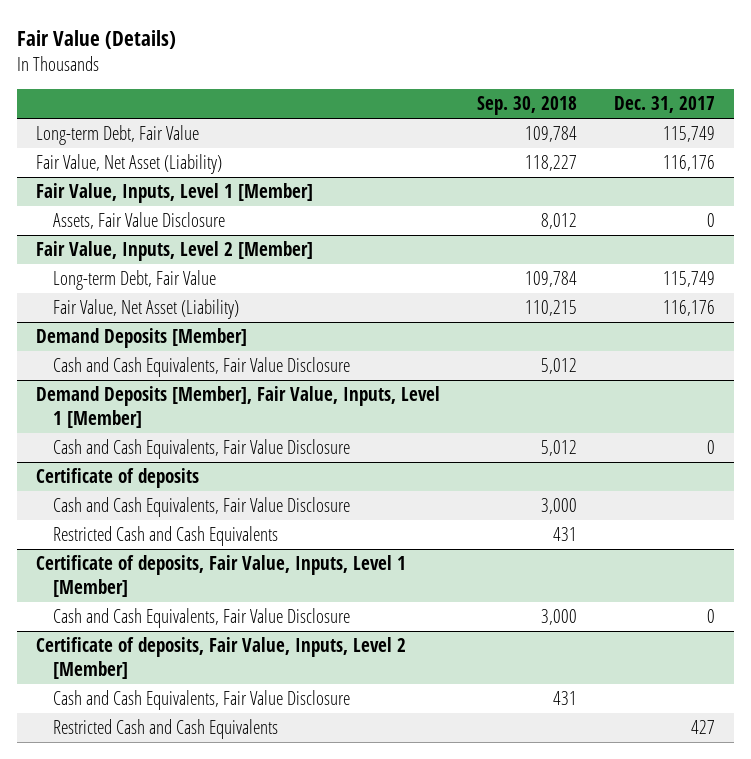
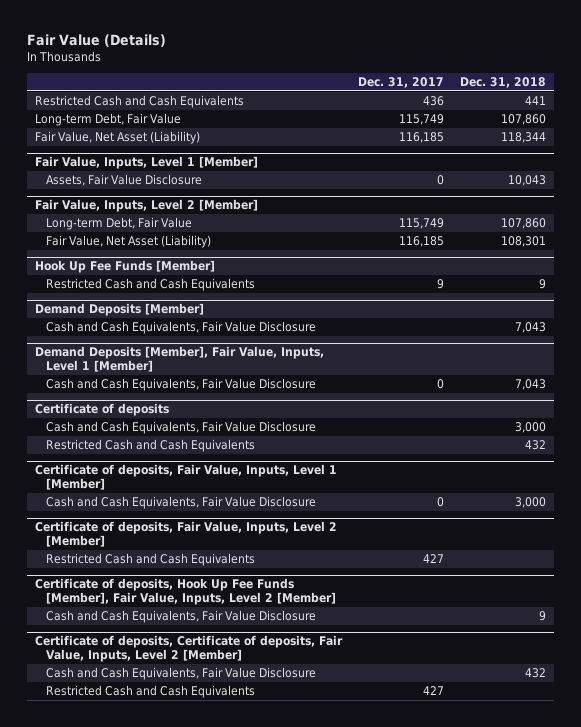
[476,96,577,116] Sep. 30, 2018 -> none
none -> [460,77,547,89] Dec. 31, 2018
none -> [35,95,245,109] Restricted Cash and Cash Equivalents
[663,155,716,172] 116,176 -> [399,132,445,144] 116,185
[663,300,716,317] 116,176 -> [399,236,445,248] 116,185
none -> [35,260,216,274] Hook Up Fee Funds [Member]
none -> [45,278,255,292] Restricted Cash and Cash Equivalents
none -> [45,553,255,567] Restricted Cash and Cash Equivalents
none -> [35,578,336,606] Certificate of deposits, Hook Up Fee Funds [Member], Fair Value, Inputs, Level 2 [Member]
none -> [35,635,344,663] Certificate of deposits, Certificate of deposits, Fair Value, Inputs, Level 2 [Member]
none -> [45,667,316,681] Cash and Cash Equivalents, Fair Value Disclosure

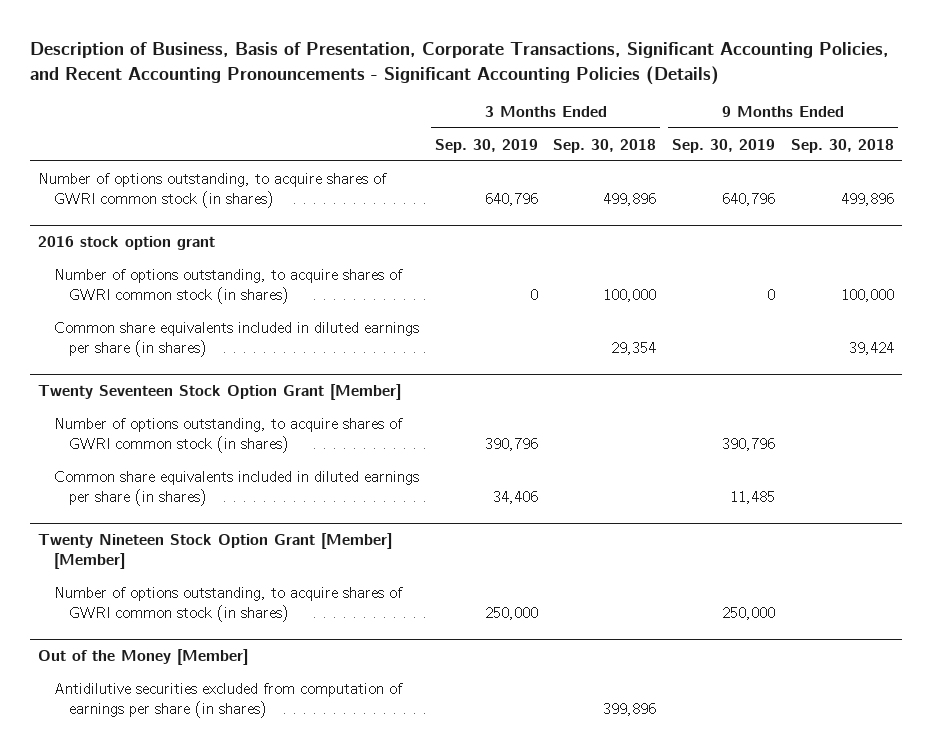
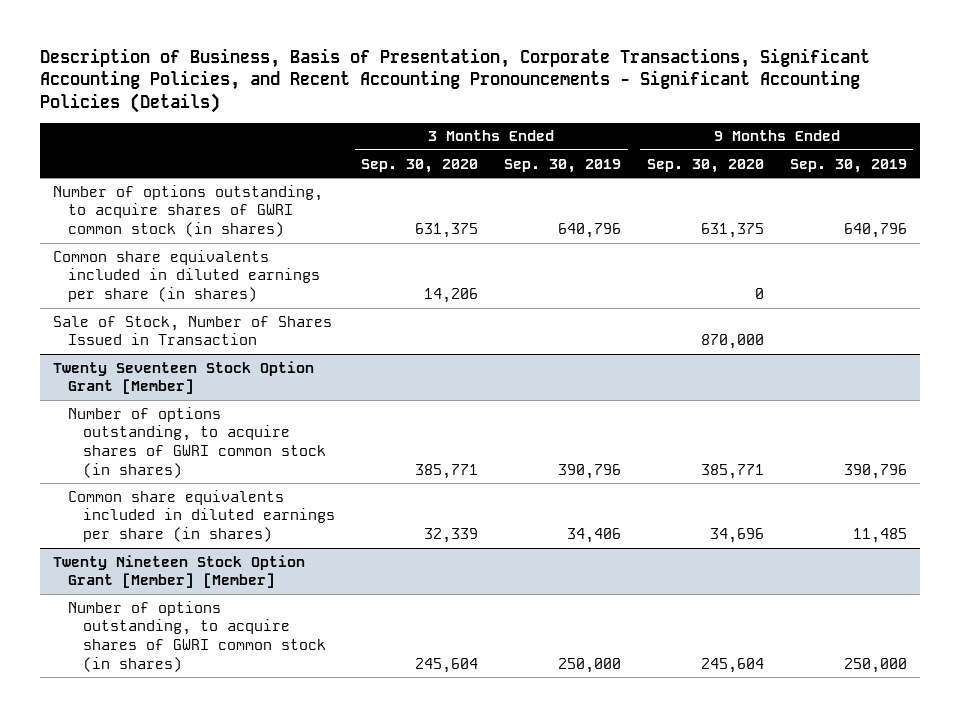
[553,138,657,153] Sep. 30, 2018 -> none
[791,138,895,153] Sep. 30, 2018 -> none
none -> [361,158,479,173] Sep. 30, 2020
none -> [646,158,764,173] Sep. 30, 2020
[38,235,216,250] 2016 stock option grant -> none
[53,268,403,304] Number of options outstanding, to acquire shares of GWRI common stock (in shares) -> none
none -> [53,315,333,346] Sale of Stock, Number of Shares Issued in Transaction
[38,648,249,665] Out of the Money [Member] -> none
[53,682,403,718] Antidilutive securities excluded from computation of earnings per share (in shares) -> none

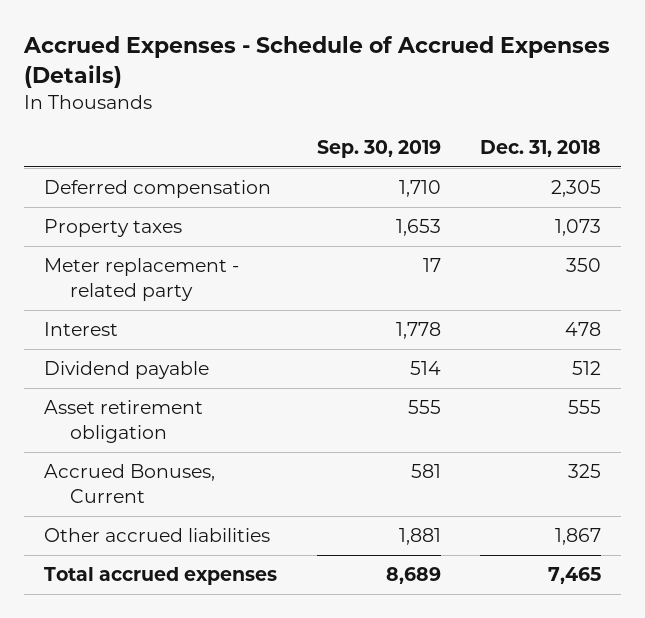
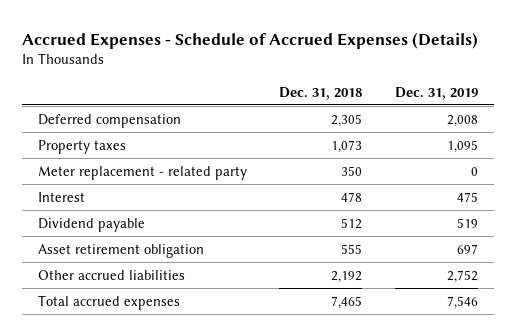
[316,140,441,159] Sep. 30, 2019 -> none
none -> [394,86,478,100] Dec. 31, 2019
[43,464,215,503] Accrued Bonuses, Current -> none
[555,528,602,546] 1,867 -> [331,270,363,283] 2,192

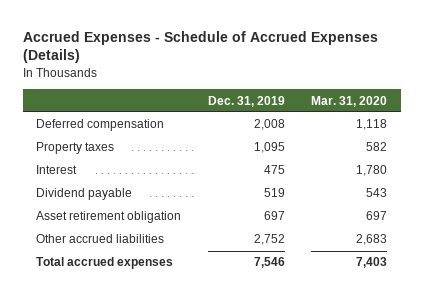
[279,86,363,100] Dec. 31, 2018 -> none
none -> [311,95,388,107] Mar. 31, 2020
[38,165,248,180] Meter replacement - related party -> none

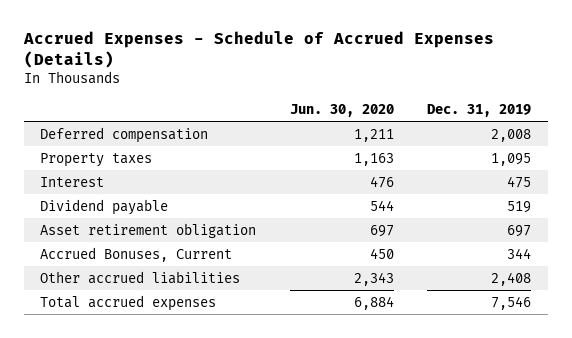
[311,95,388,107] Mar. 31, 2020 -> none
none -> [289,103,394,117] Jun. 30, 2020
none -> [40,246,233,262] Accrued Bonuses, Current
[253,234,285,246] 2,752 -> [491,271,532,286] 2,408

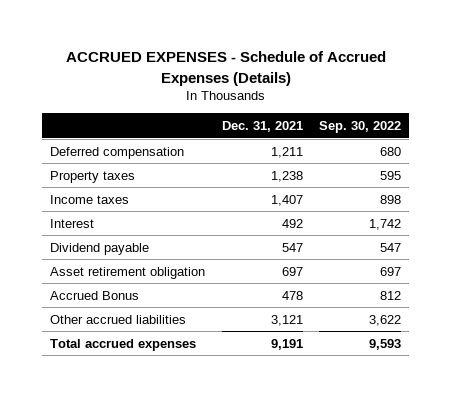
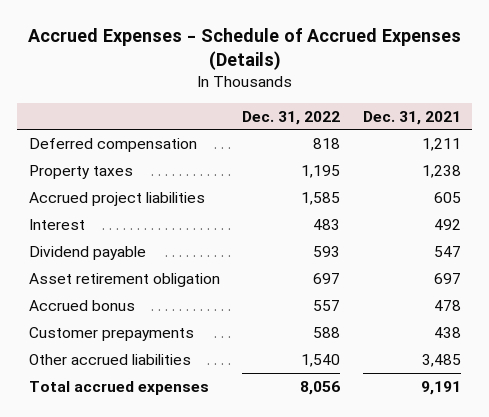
[65,51,386,86] ACCRUED EXPENSES - Schedule of Accrued Expenses (Details) -> [27,27,461,70] Accrued Expenses - Schedule of Accrued Expenses (Details)
[319,120,402,133] Sep. 30, 2022 -> none
none -> [242,110,341,125] Dec. 31, 2022
[50,194,130,204] Income taxes -> none
none -> [28,191,205,206] Accrued project liabilities
[50,290,140,300] Accrued Bonus -> [28,299,135,311] Accrued bonus
none -> [28,326,194,341] Customer prepayments
[270,314,303,326] 3,121 -> [421,353,461,367] 3,485

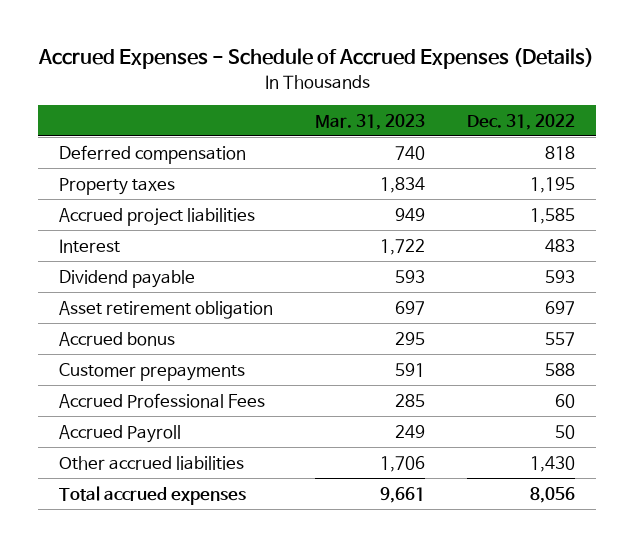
[362,110,461,125] Dec. 31, 2021 -> none
none -> [314,113,425,130] Mar. 31, 2023
none -> [58,392,265,408] Accrued Professional Fees
none -> [58,424,181,443] Accrued Payroll
[301,353,341,367] 1,540 -> [529,455,575,472] 1,430

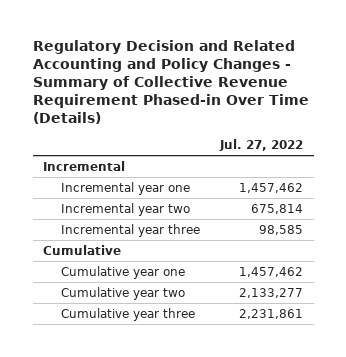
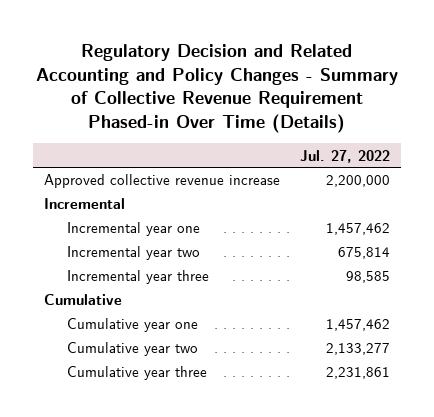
none -> [43,174,280,189] Approved collective revenue increase

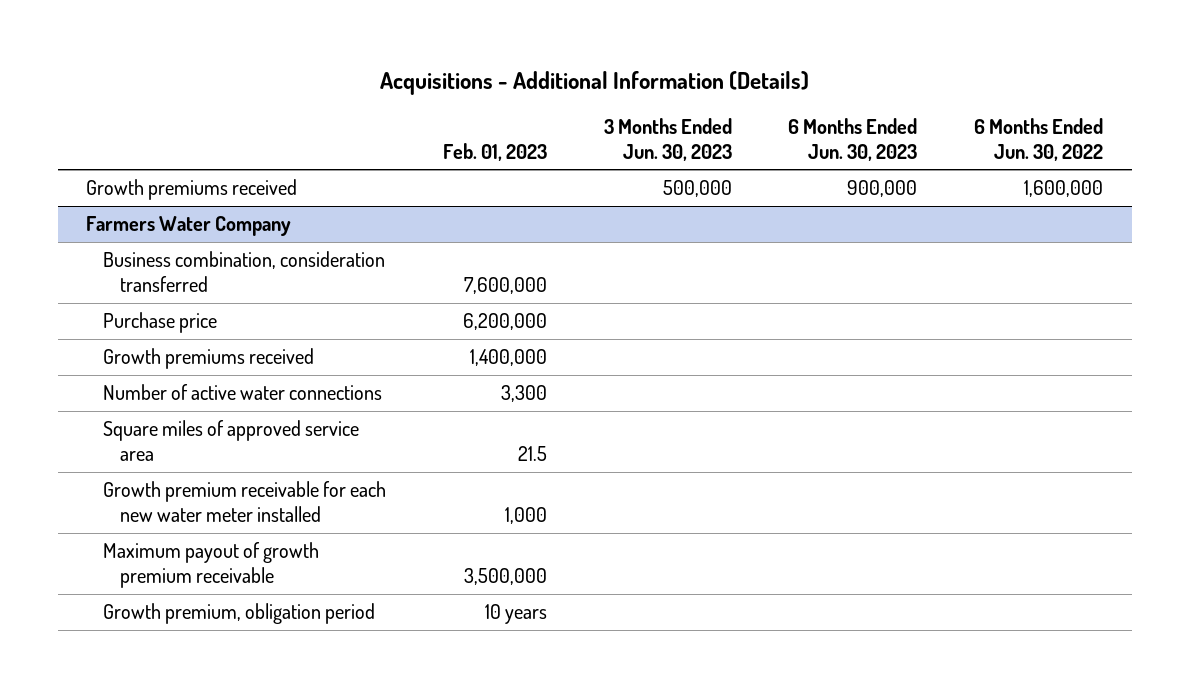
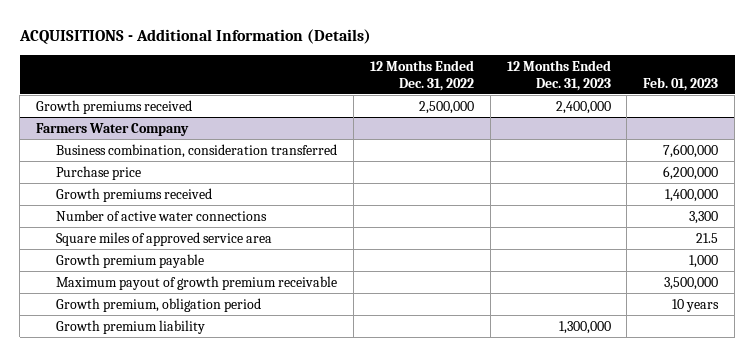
[379,70,809,95] Acquisitions - Additional Information (Details) -> [18,29,371,45] ACQUISITIONS - Additional Information (Details)
[603,117,732,161] 3 Months Ended Jun. 30, 2023 -> none
[788,117,918,161] 6 Months Ended Jun. 30, 2023 -> none
[974,117,1104,161] 6 Months Ended Jun. 30, 2022 -> none
none -> [369,60,474,91] 12 Months Ended Dec. 31, 2022
none -> [506,60,611,91] 12 Months Ended Dec. 31, 2023
[103,481,387,523] Growth premium receivable for each new water meter installed -> none
none -> [55,253,204,268] Growth premium payable
none -> [55,319,205,334] Growth premium liability

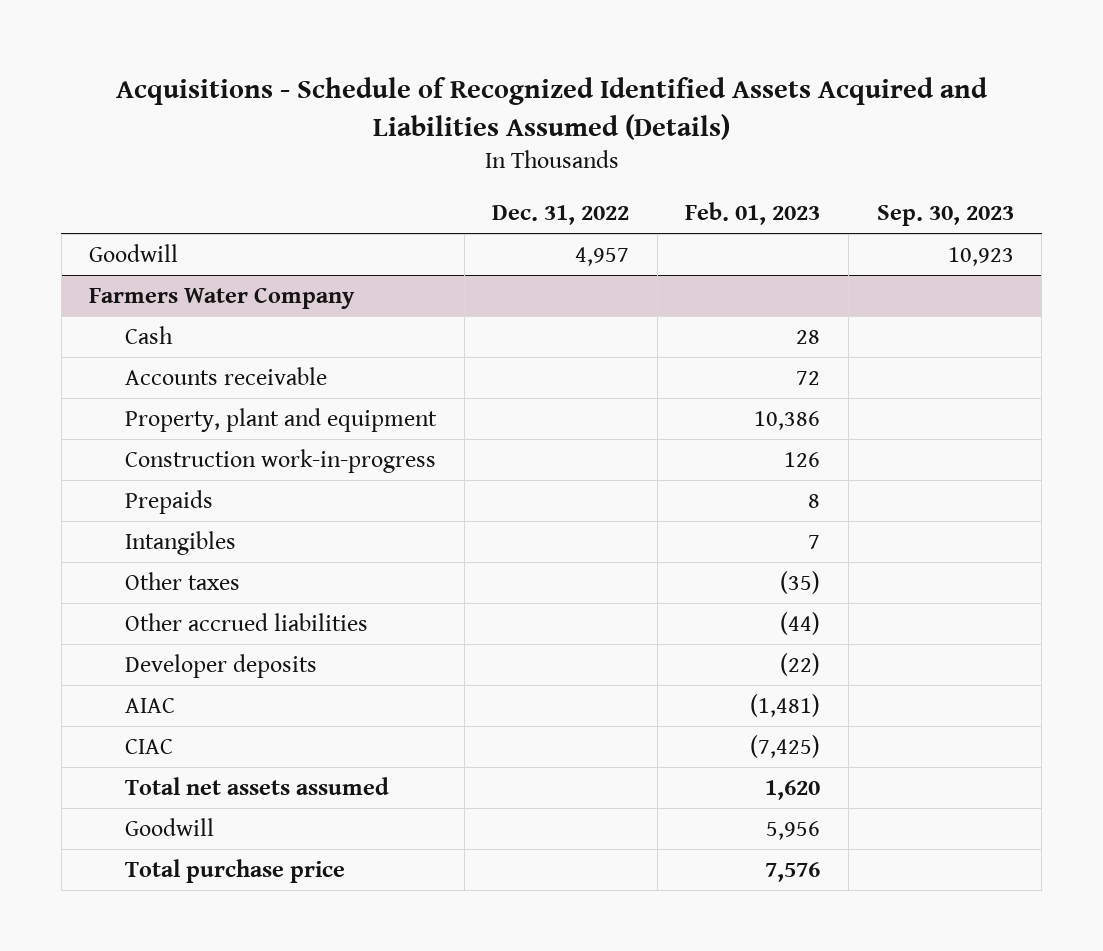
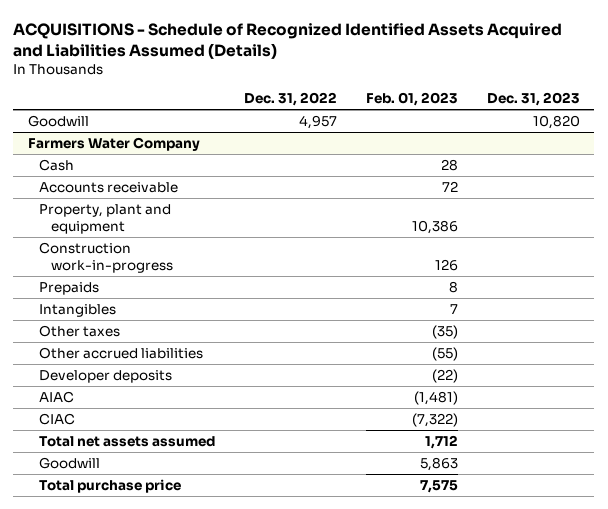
[115,77,988,140] Acquisitions - Schedule of Recognized Identified Assets Acquired and Liabilities Assumed (Details) -> [13,22,563,59] ACQUISITIONS - Schedule of Recognized Identified Assets Acquired and Liabilities Assumed (Details)
[876,204,1014,226] Sep. 30, 2023 -> none
none -> [486,92,580,107] Dec. 31, 2023
[780,612,821,636] (44) -> [431,346,458,361] (55)
[750,735,821,759] (7,425) -> [411,412,458,427] (7,322)
[765,780,821,801] 1,620 -> [424,434,458,449] 1,712
[766,821,821,841] 5,956 -> [419,456,458,471] 5,863
[765,862,821,883] 7,576 -> [419,479,458,493] 7,575

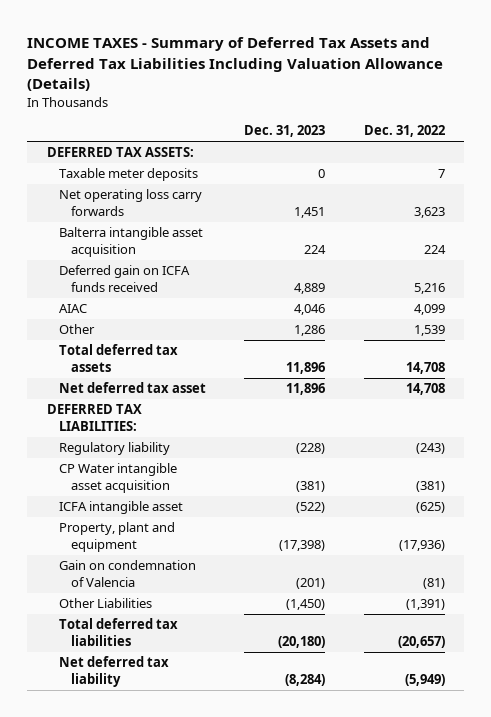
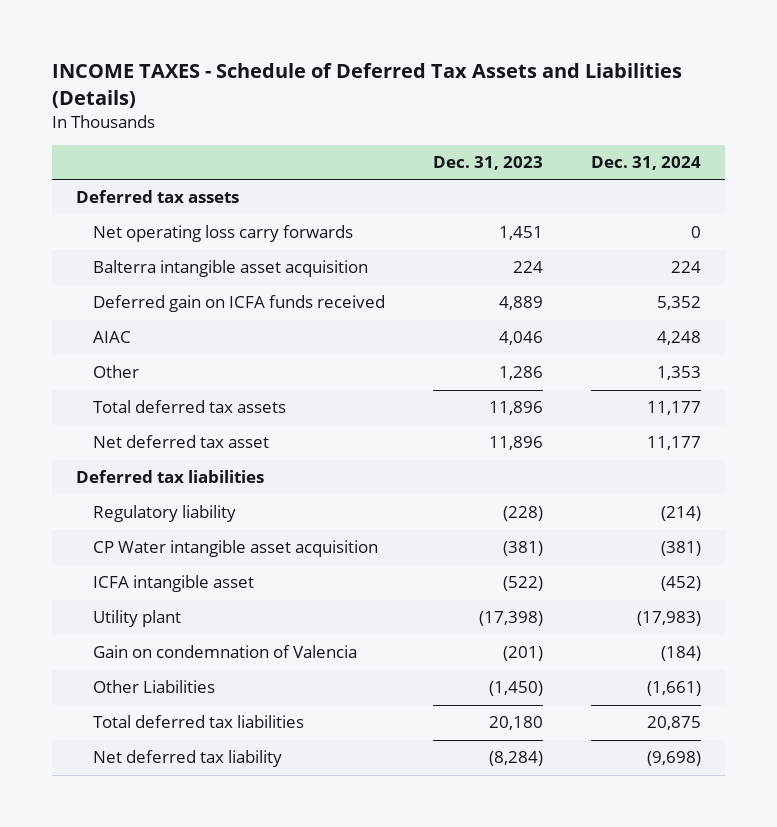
[27,37,444,92] INCOME TAXES - Summary of Deferred Tax Assets and Deferred Tax Liabilities Including Valuation Allowance (Details) -> [52,63,683,108] INCOME TAXES - Schedule of Deferred Tax Assets and Liabilities (Details)
[363,125,445,138] Dec. 31, 2022 -> none
none -> [590,155,701,170] Dec. 31, 2024
[58,168,198,182] Taxable meter deposits -> none
[46,147,194,158] DEFERRED TAX ASSETS: -> [76,190,240,204] Deferred tax assets
[46,404,142,431] DEFERRED TAX LIABILITIES: -> [76,470,265,484] Deferred tax liabilities
[58,522,175,552] Property, plant and equipment -> [92,610,181,628] Utility plant
[278,635,326,648] (20,180) -> [488,716,543,731] 20,180

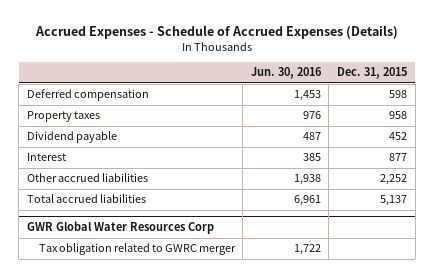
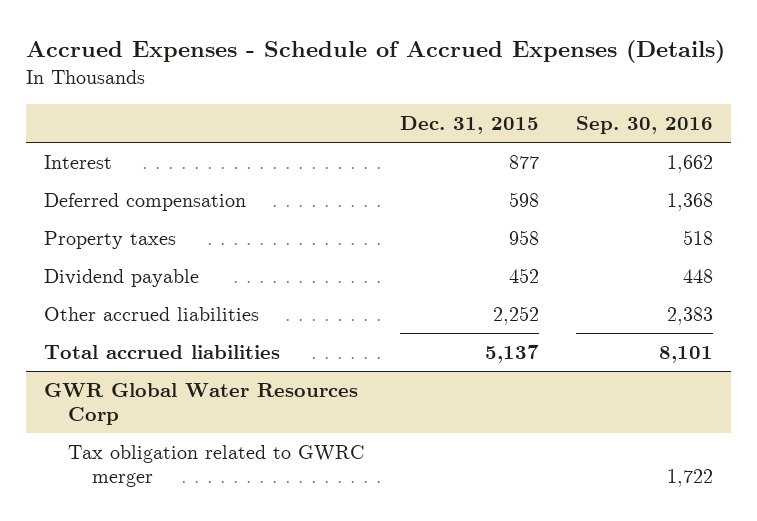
[250,67,322,80] Jun. 30, 2016 -> none
none -> [575,116,713,135] Sep. 30, 2016
[26,153,66,162] Interest -> [44,155,113,170] Interest

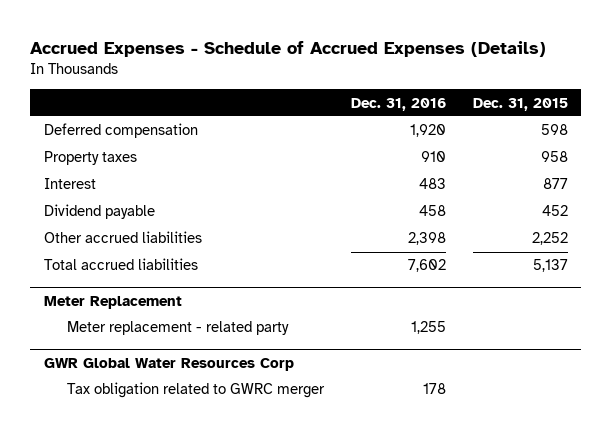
[575,116,713,135] Sep. 30, 2016 -> none
none -> [350,97,446,111] Dec. 31, 2016
[44,155,113,170] Interest -> [43,178,96,190] Interest
none -> [43,296,182,310] Meter Replacement
none -> [66,321,289,336] Meter replacement - related party

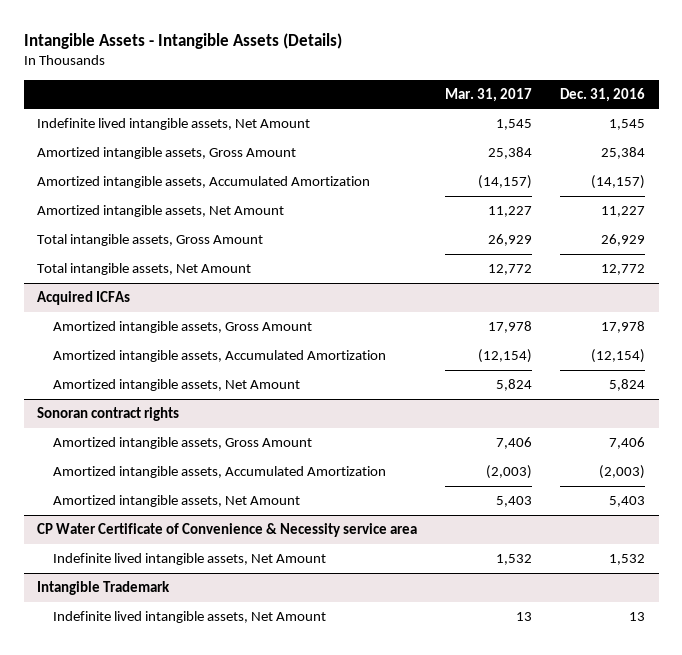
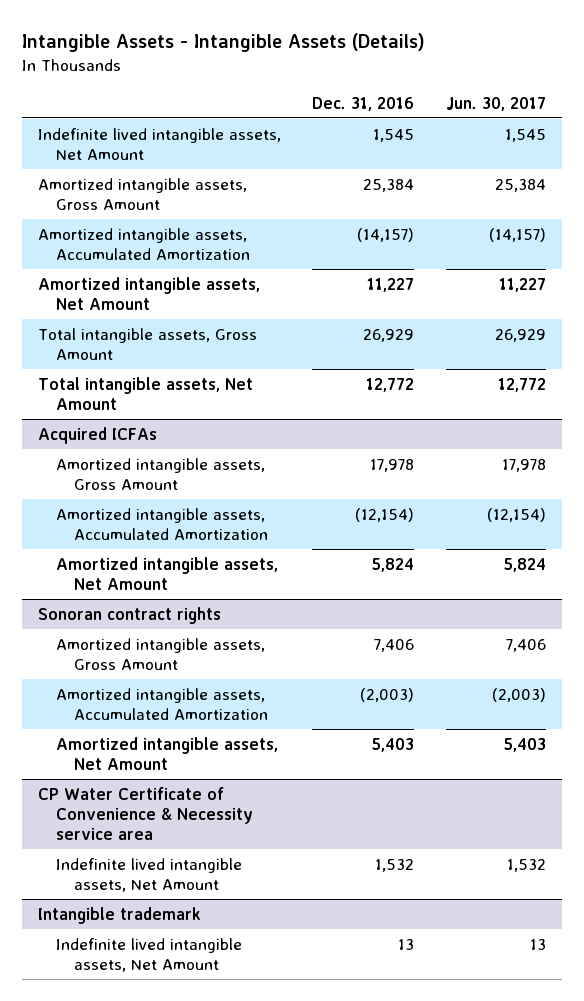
[445,87,533,102] Mar. 31, 2017 -> none
none -> [445,96,546,111] Jun. 30, 2017
[37,580,171,595] Intangible Trademark -> [37,906,201,924] Intangible trademark

